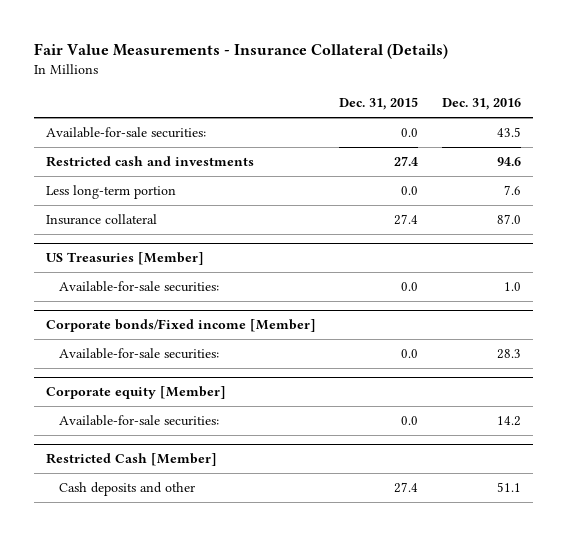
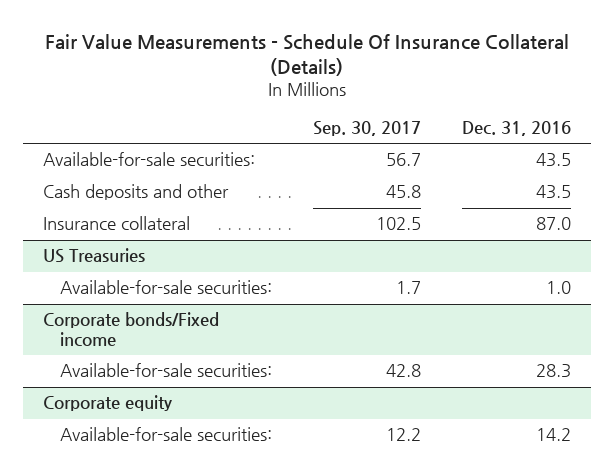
[33,43,448,60] Fair Value Measurements - Insurance Collateral (Details) -> [44,34,569,77] Fair Value Measurements - Schedule Of Insurance Collateral (Details)
[339,97,419,111] Dec. 31, 2015 -> none
none -> [312,121,421,137] Sep. 30, 2017
[45,156,254,168] Restricted cash and investments -> none
[45,185,176,200] Less long-term portion -> none
none -> [43,184,230,201] Cash deposits and other
[45,252,204,266] US Treasuries [Member] -> [43,248,146,264] US Treasuries
[45,319,316,333] Corporate bonds/Fixed income [Member] -> [43,312,220,348] Corporate bonds/Fixed income
[45,386,226,400] Corporate equity [Member] -> [43,395,173,412] Corporate equity
[45,453,217,467] Restricted Cash [Member] -> none
[58,482,195,497] Cash deposits and other -> none

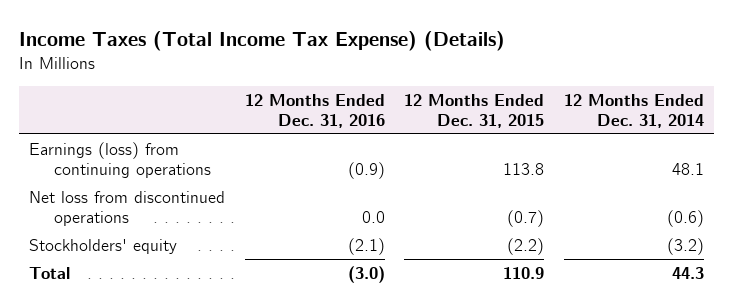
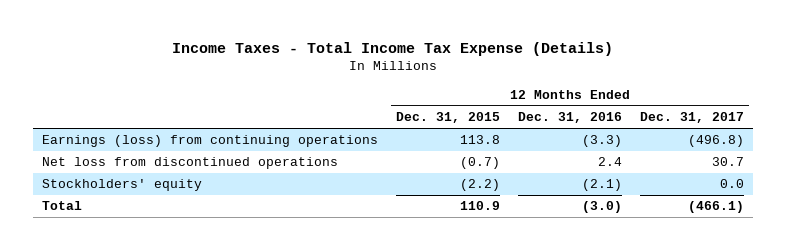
[19,30,506,51] Income Taxes (Total Income Tax Expense) (Details) -> [172,41,614,56] Income Taxes - Total Income Tax Expense (Details)
[563,93,704,128] 12 Months Ended Dec. 31, 2014 -> none
none -> [640,112,745,124] Dec. 31, 2017
[347,161,385,179] (0.9) -> [582,135,623,148] (3.3)
[361,210,385,223] 0.0 -> [598,157,623,167] 2.4

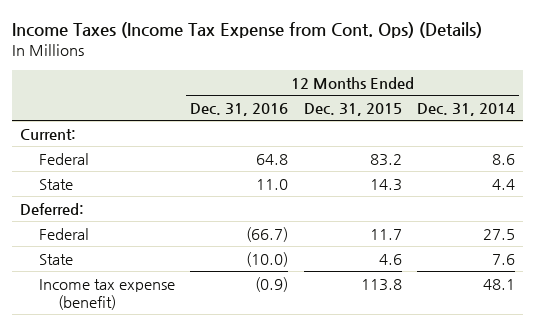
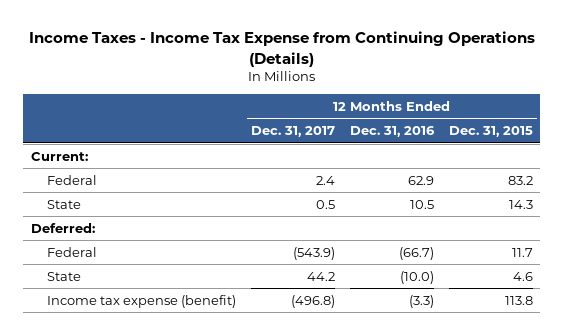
[11,22,482,39] Income Taxes (Income Tax Expense from Cont. Ops) (Details) -> [28,31,535,67] Income Taxes - Income Tax Expense from Continuing Operations (Details)
[417,102,516,116] Dec. 31, 2014 -> none
none -> [250,126,335,138] Dec. 31, 2017
[256,153,289,165] 64.8 -> [407,175,434,185] 62.9
[256,178,289,190] 11.0 -> [409,199,434,209] 10.5
[255,276,289,292] (0.9) -> [408,294,434,308] (3.3)

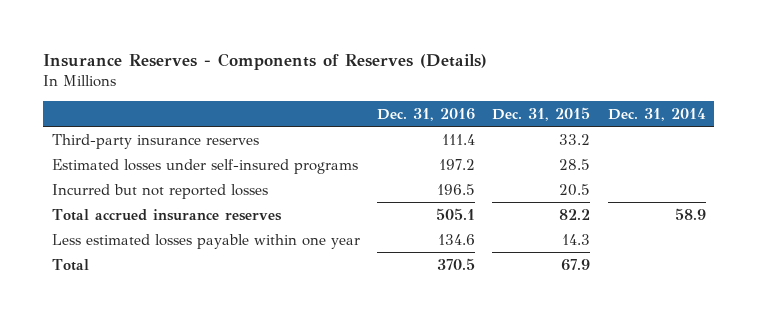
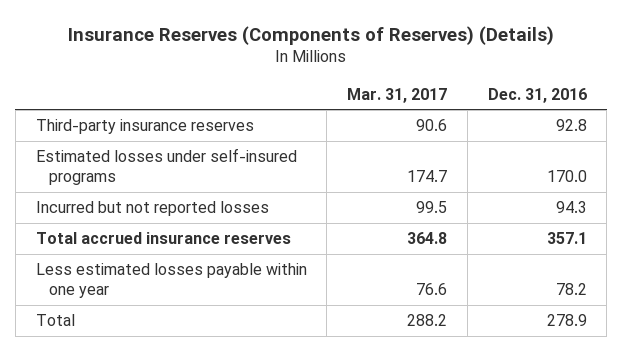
[42,53,487,71] Insurance Reserves - Components of Reserves (Details) -> [68,25,555,45] Insurance Reserves (Components of Reserves) (Details)
[492,106,591,121] Dec. 31, 2015 -> none
[607,107,706,121] Dec. 31, 2014 -> none
none -> [347,87,448,103] Mar. 31, 2017
[441,133,475,145] 111.4 -> [555,119,587,132] 92.8
[438,158,475,170] 197.2 -> [546,170,587,183] 170.0
[436,183,475,195] 196.5 -> [555,201,587,214] 94.3
[435,207,475,220] 505.1 -> [546,232,587,245] 357.1
[437,233,475,245] 134.6 -> [555,283,587,296] 78.2
[436,257,475,270] 370.5 -> [546,314,587,327] 278.9

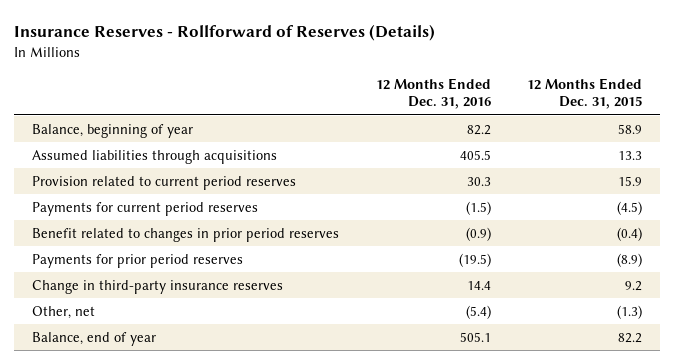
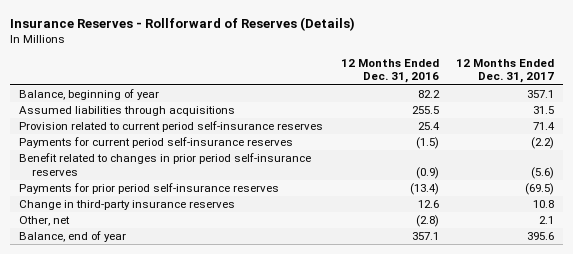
[526,78,642,110] 12 Months Ended Dec. 31, 2015 -> none
none -> [456,58,555,84] 12 Months Ended Dec. 31, 2017
[459,149,491,160] 405.5 -> [411,106,439,115] 255.5
[32,175,297,190] Provision related to current period reserves -> [19,121,324,133] Provision related to current period self-insurance reserves
[466,176,491,186] 30.3 -> [417,122,440,131] 25.4
[32,201,259,216] Payments for current period reserves -> [19,137,294,149] Payments for current period self-insurance reserves
[32,227,340,242] Benefit related to changes in prior period reserves -> [19,153,312,176] Benefit related to changes in prior period self-insurance reserves
[32,253,244,268] Payments for prior period reserves -> [19,183,280,195] Payments for prior period self-insurance reserves
[458,252,491,267] (19.5) -> [409,183,439,196] (13.4)
[466,280,491,290] 14.4 -> [417,200,439,209] 12.6
[465,304,491,319] (5.4) -> [415,215,439,228] (2.8)
[459,331,491,342] 505.1 -> [411,232,439,241] 357.1

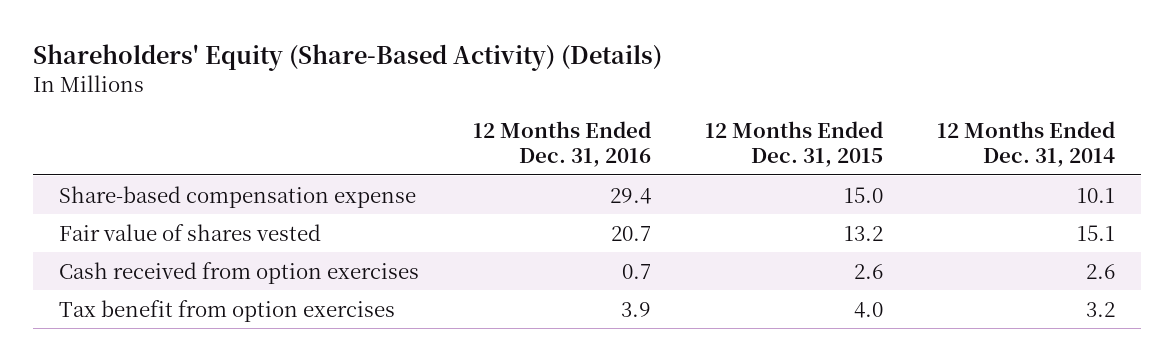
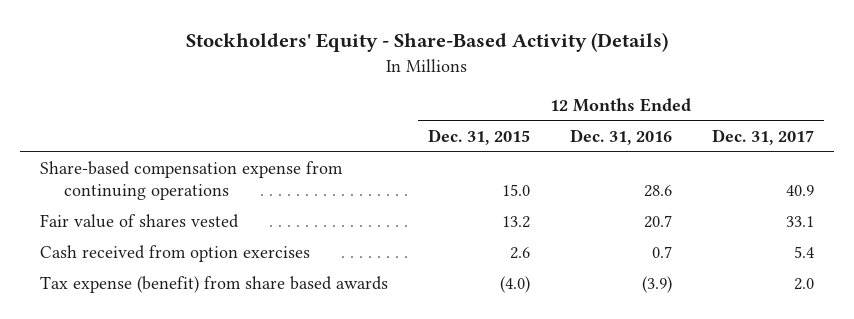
[32,44,662,72] Shareholders' Equity (Share-Based Activity) (Details) -> [185,32,668,53] Stockholders' Equity - Share-Based Activity (Details)
[936,121,1115,168] 12 Months Ended Dec. 31, 2014 -> none
none -> [712,129,815,146] Dec. 31, 2017
[59,185,417,208] Share-based compensation expense -> [39,161,343,200] Share-based compensation expense from continuing operations
[610,187,652,204] 29.4 -> [644,184,673,197] 28.6
[59,299,396,322] Tax benefit from option exercises -> none
none -> [39,276,388,294] Tax expense (benefit) from share based awards

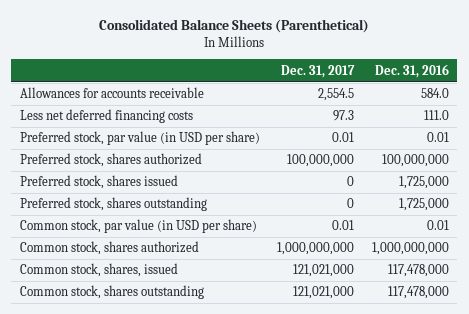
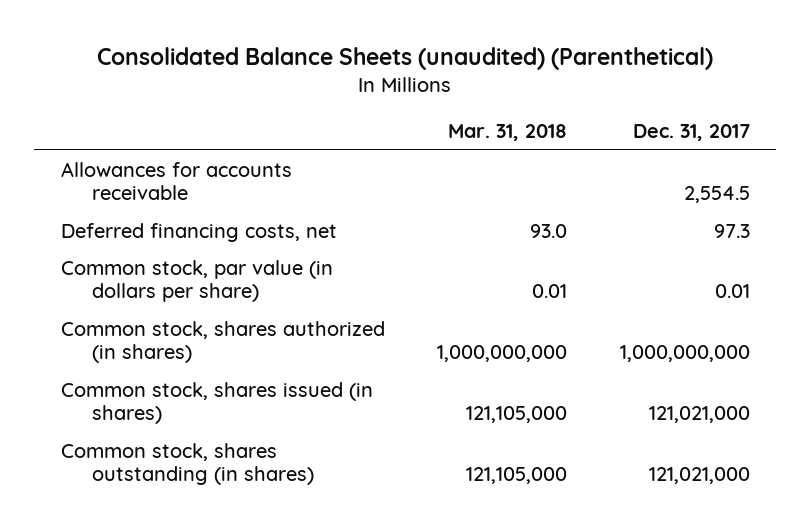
[99,19,370,34] Consolidated Balance Sheets (Parenthetical) -> [97,47,714,71] Consolidated Balance Sheets (unaudited) (Parenthetical)
[374,63,449,78] Dec. 31, 2016 -> none
none -> [448,124,568,142] Mar. 31, 2018
[19,131,260,146] Preferred stock, par value (in USD per share) -> none
[19,153,202,168] Preferred stock, shares authorized -> none
[19,175,178,190] Preferred stock, shares issued -> none
[19,197,207,212] Preferred stock, shares outstanding -> none
[19,109,193,124] Less net deferred financing costs -> [60,222,337,242] Deferred financing costs, net
[19,219,257,234] Common stock, par value (in USD per share) -> [60,259,333,303] Common stock, par value (in dollars per share)
[19,241,199,256] Common stock, shares authorized -> [60,320,385,364] Common stock, shares authorized (in shares)
[19,263,178,278] Common stock, shares, issued -> [60,381,373,425] Common stock, shares issued (in shares)
[19,285,204,300] Common stock, shares outstanding -> [60,442,314,486] Common stock, shares outstanding (in shares)

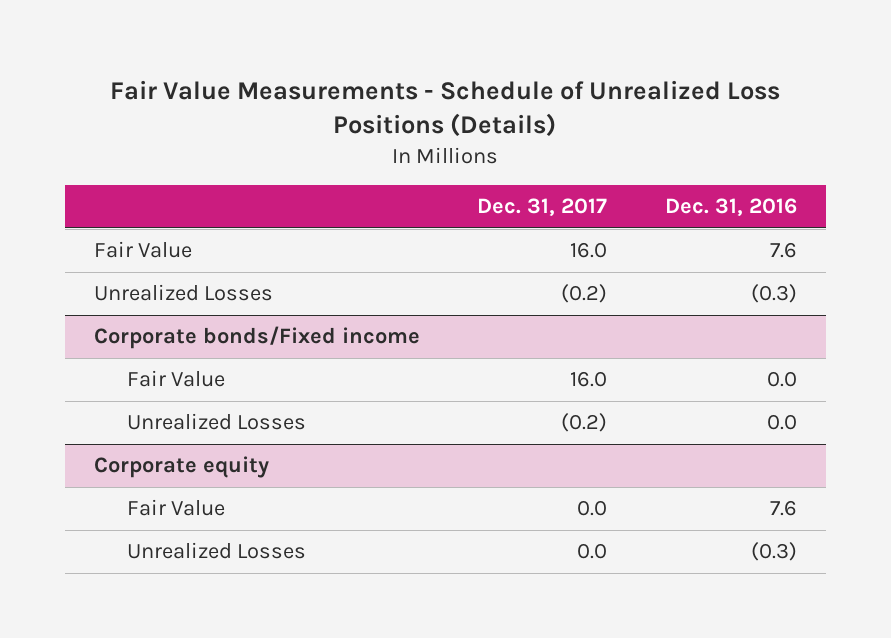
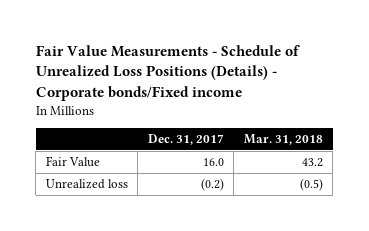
[110,79,781,137] Fair Value Measurements - Schedule of Unrealized Loss Positions (Details) -> [35,45,300,101] Fair Value Measurements - Schedule of Unrealized Loss Positions (Details) - Corporate bonds/Fixed income
[665,198,798,217] Dec. 31, 2016 -> none
none -> [243,133,323,145] Mar. 31, 2018
[93,326,420,350] Corporate bonds/Fixed income -> none
[126,370,225,388] Fair Value -> none
[126,413,306,431] Unrealized Losses -> none
[93,456,269,479] Corporate equity -> none
[126,499,225,517] Fair Value -> none
[126,542,306,560] Unrealized Losses -> none
[93,284,273,302] Unrealized Losses -> [45,179,128,190] Unrealized loss

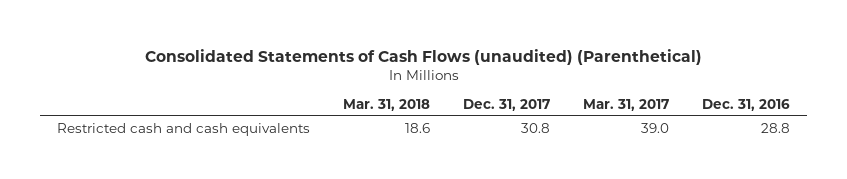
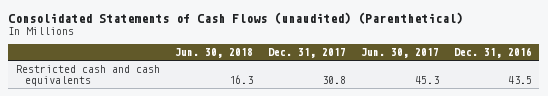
[342,99,430,112] Mar. 31, 2018 -> none
[583,99,670,112] Mar. 31, 2017 -> none
none -> [174,48,253,59] Jun. 30, 2018
none -> [360,48,439,59] Jun. 30, 2017
[761,122,791,133] 28.8 -> [507,76,532,85] 43.5

